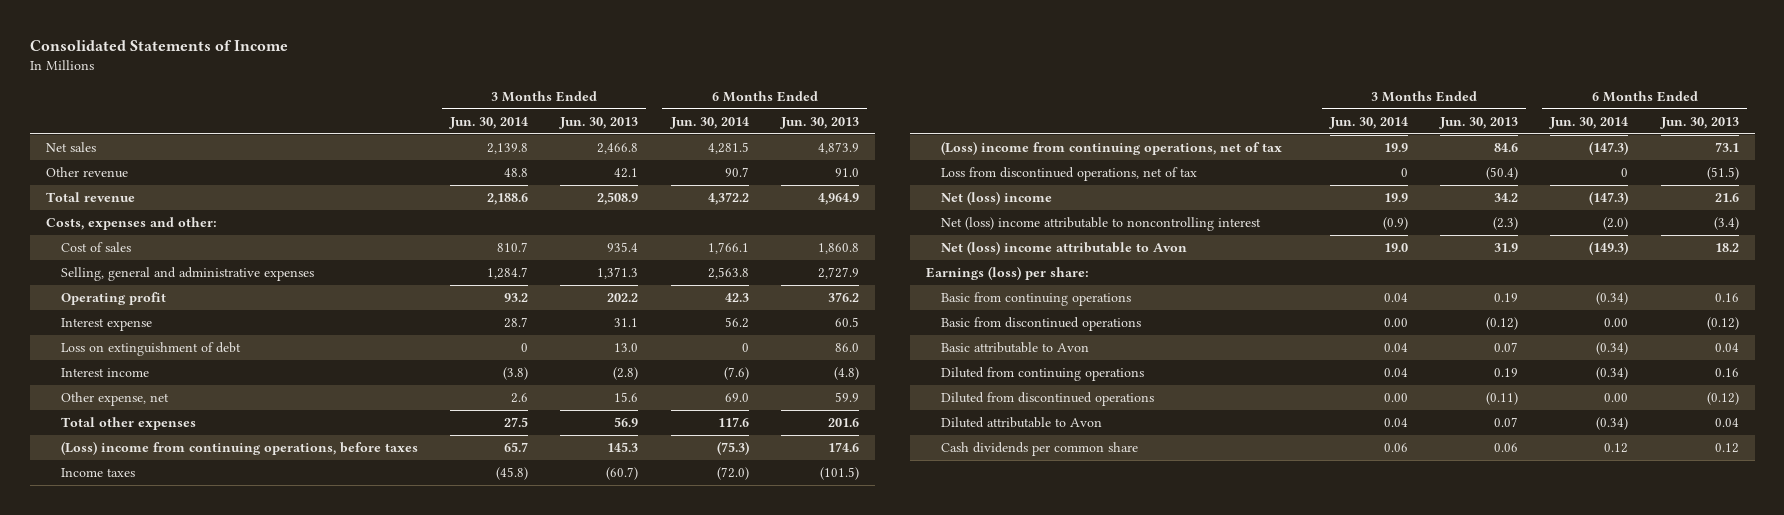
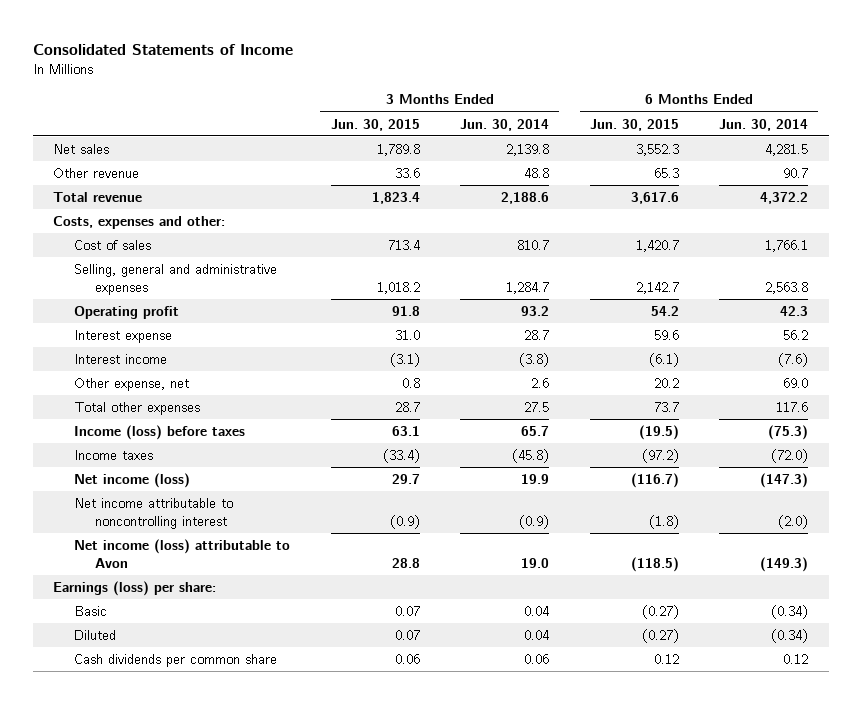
[559,116,639,129] Jun. 30, 2013 -> none
[779,116,859,129] Jun. 30, 2013 -> none
none -> [330,118,420,131] Jun. 30, 2015
none -> [589,118,679,131] Jun. 30, 2015
[60,341,241,356] Loss on extinguishment of debt -> none
[60,440,418,455] (Loss) income from continuing operations, before taxes -> [73,424,245,440] Income (loss) before taxes
[940,140,1282,155] (Loss) income from continuing operations, net of tax -> none
[940,166,1197,181] Loss from discontinued operations, net of tax -> none
[940,190,1052,205] Net (loss) income -> [73,472,190,488] Net income (loss)
[940,216,1261,231] Net (loss) income attributable to noncontrolling interest -> [73,497,233,529] Net income attributable to noncontrolling interest
[940,240,1187,255] Net (loss) income attributable to Avon -> [73,538,290,568] Net income (loss) attributable to Avon
[940,291,1131,306] Basic from continuing operations -> none
[940,316,1141,331] Basic from discontinued operations -> none
[940,366,1144,381] Diluted from continuing operations -> none
[940,391,1154,406] Diluted from discontinued operations -> none
[940,341,1089,353] Basic attributable to Avon -> [73,605,107,616] Basic
[940,416,1102,428] Diluted attributable to Avon -> [73,629,116,640] Diluted

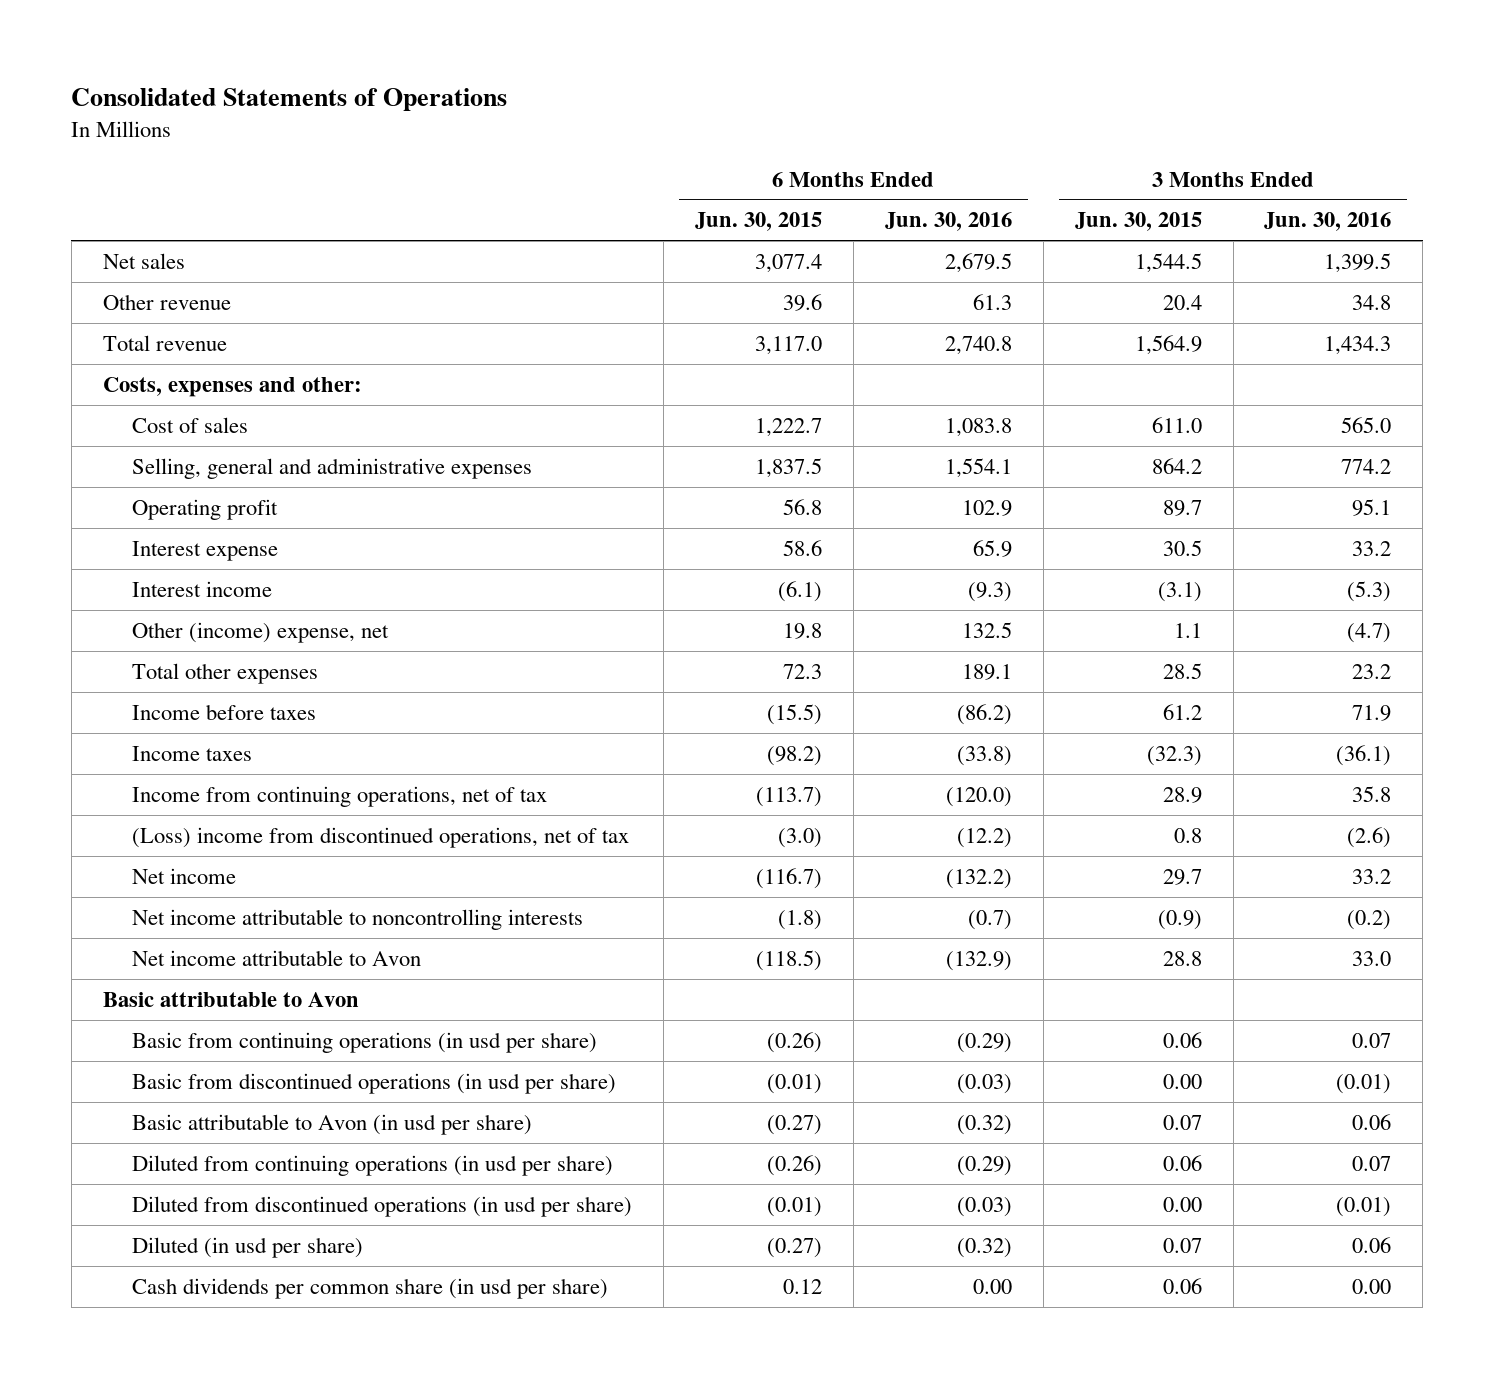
[32,43,293,55] Consolidated Statements of Income -> [71,88,508,112] Consolidated Statements of Operations
[460,118,550,131] Jun. 30, 2014 -> none
[719,118,809,131] Jun. 30, 2014 -> none
none -> [884,212,1012,232] Jun. 30, 2016
none -> [1264,212,1392,232] Jun. 30, 2016
[376,143,420,156] 1,789.8 -> [1134,252,1202,273] 1,544.5
[635,143,679,156] 3,552.3 -> [755,253,823,273] 3,077.4
[394,167,420,178] 33.6 -> [1162,294,1202,310] 20.4
[653,167,679,178] 65.3 -> [783,293,823,311] 39.6
[371,191,420,204] 1,823.4 -> [1134,334,1202,355] 1,564.9
[630,191,679,204] 3,617.6 -> [755,335,823,355] 3,117.0
[387,239,420,250] 713.4 -> [1151,416,1202,433] 611.0
[635,239,679,252] 1,420.7 -> [755,417,823,437] 1,222.7
[376,281,420,294] 1,018.2 -> [1151,457,1202,474] 864.2
[635,281,679,294] 2,142.7 -> [755,457,823,478] 1,837.5
[391,305,420,316] 91.8 -> [1162,499,1202,516] 89.7
[650,305,679,316] 54.2 -> [783,498,823,515] 56.8
[394,329,420,340] 31.0 -> [1162,539,1202,556] 30.5
[653,329,679,340] 59.6 -> [783,539,823,556] 58.6
[73,377,189,391] Other expense, net -> [132,621,390,643] Other (income) expense, net
[401,377,420,388] 0.8 -> [1173,622,1202,638] 1.1
[653,377,679,388] 20.2 -> [783,622,823,639] 19.8
[394,401,420,412] 28.7 -> [1162,662,1202,679] 28.5
[653,401,679,412] 73.7 -> [783,663,823,679] 72.3
[73,424,245,440] Income (loss) before taxes -> [132,703,317,720] Income before taxes
[391,425,420,436] 63.1 -> [1162,703,1202,720] 61.2
[638,424,679,440] (19.5) -> [767,703,823,725] (15.5)
[382,448,420,463] (33.4) -> [1146,745,1202,766] (32.3)
[641,448,679,463] (97.2) -> [767,745,823,766] (98.2)
none -> [132,785,548,807] Income from continuing operations, net of tax
none -> [132,826,630,848] (Loss) income from discontinued operations, net of tax
[73,472,190,488] Net income (loss) -> [132,867,237,884] Net income
[73,497,233,529] Net income attributable to noncontrolling interest -> [132,908,584,930] Net income attributable to noncontrolling interests
[73,538,290,568] Net income (loss) attributable to Avon -> [132,949,422,966] Net income attributable to Avon
[53,580,217,596] Earnings (loss) per share: -> [102,991,359,1007] Basic attributable to Avon
none -> [132,1031,598,1053] Basic from continuing operations (in usd per share)
none -> [132,1072,617,1094] Basic from discontinued operations (in usd per share)
[73,605,107,616] Basic -> [132,1113,533,1135] Basic attributable to Avon (in usd per share)
none -> [132,1154,614,1176] Diluted from continuing operations (in usd per share)
none -> [132,1195,633,1217] Diluted from discontinued operations (in usd per share)
[73,629,116,640] Diluted -> [132,1236,364,1258] Diluted (in usd per share)
[73,653,277,667] Cash dividends per common share -> [132,1277,609,1299] Cash dividends per common share (in usd per share)

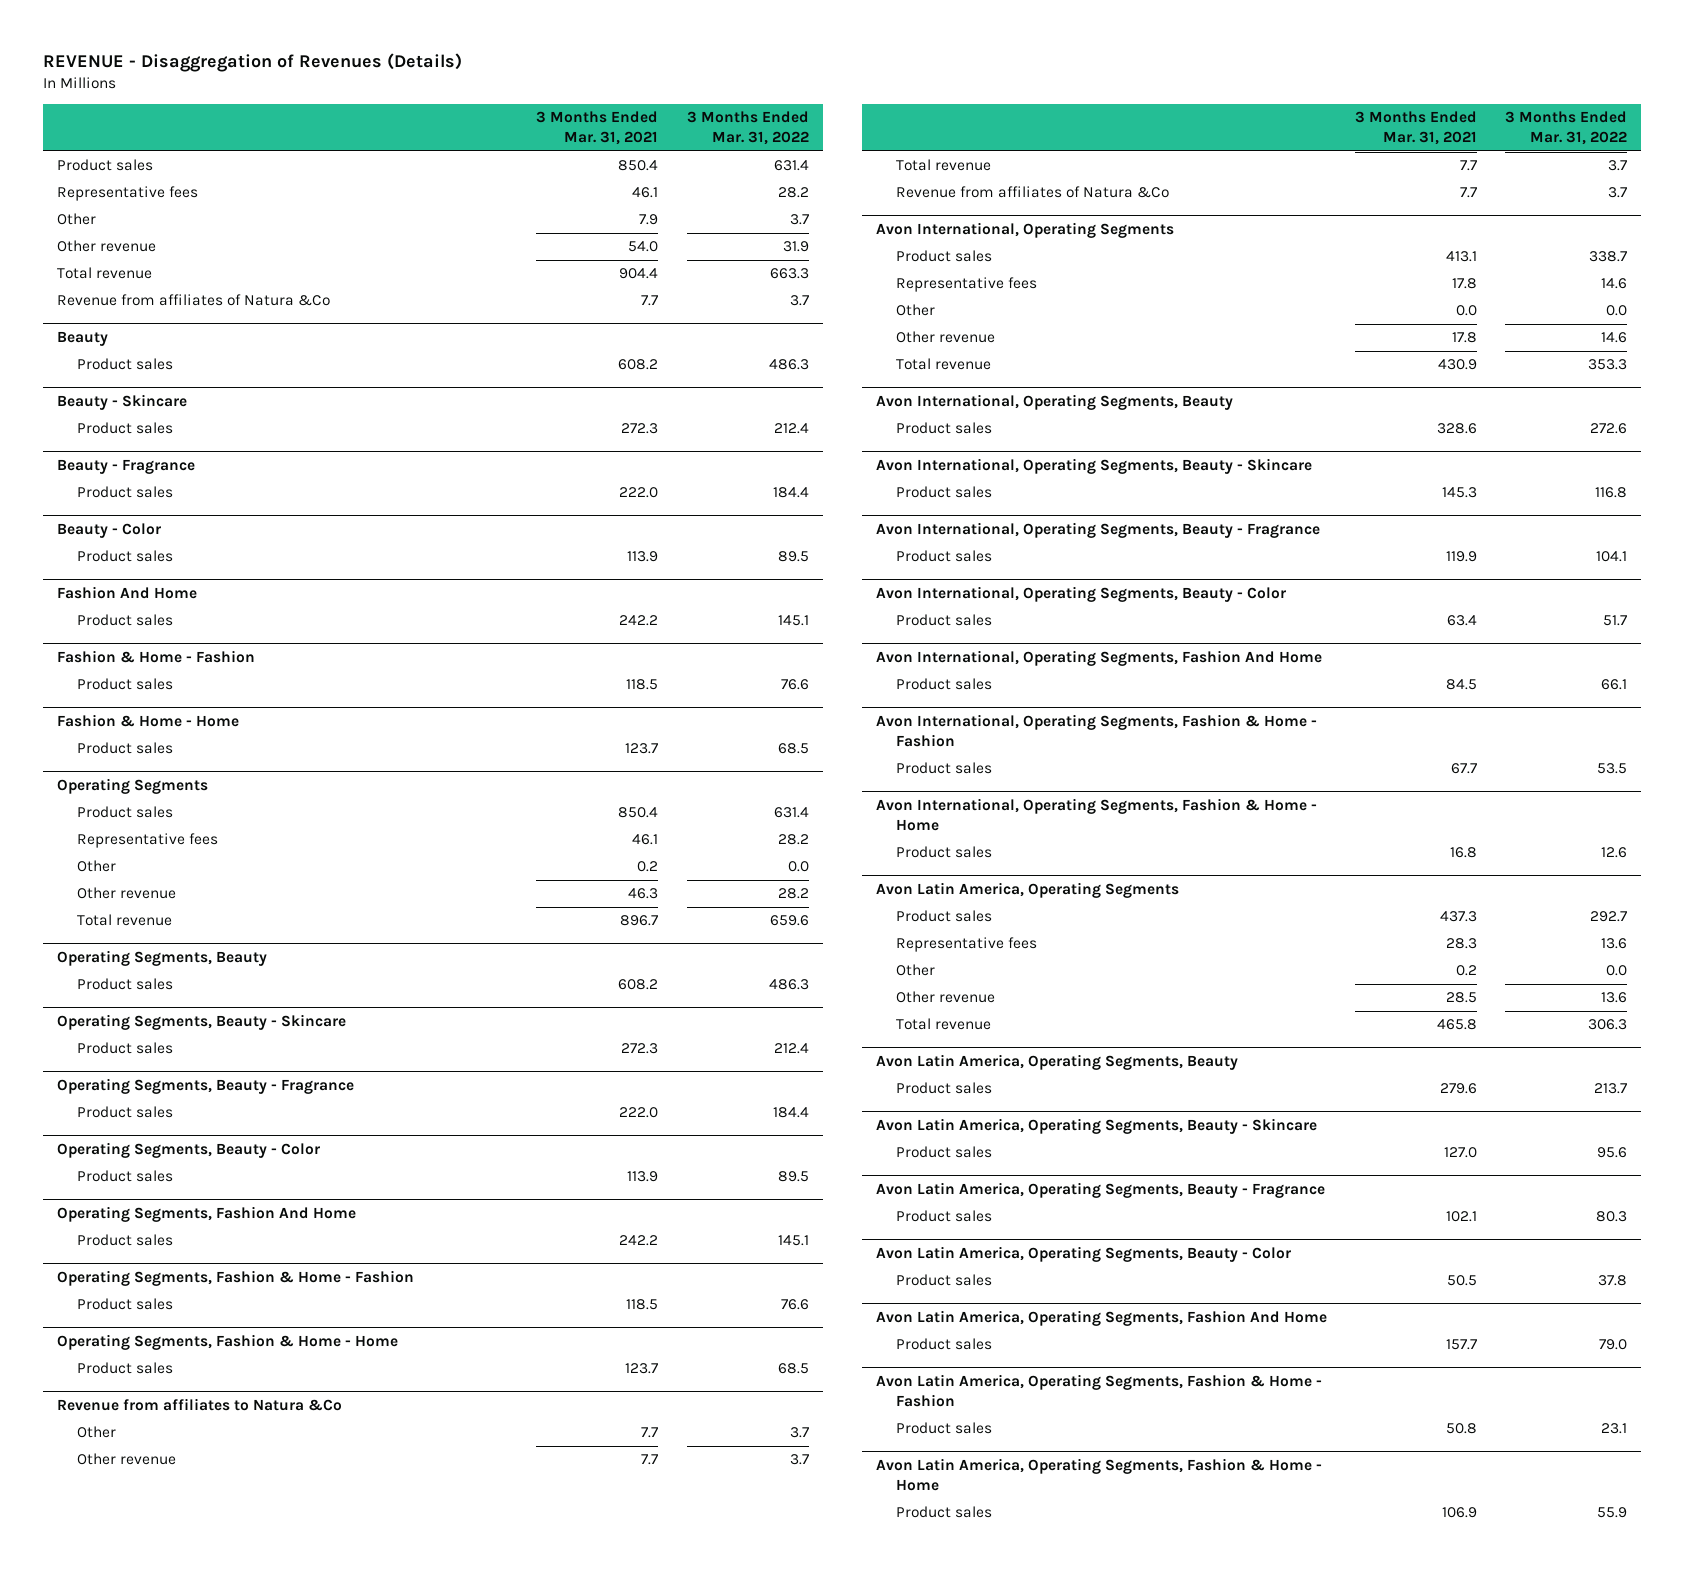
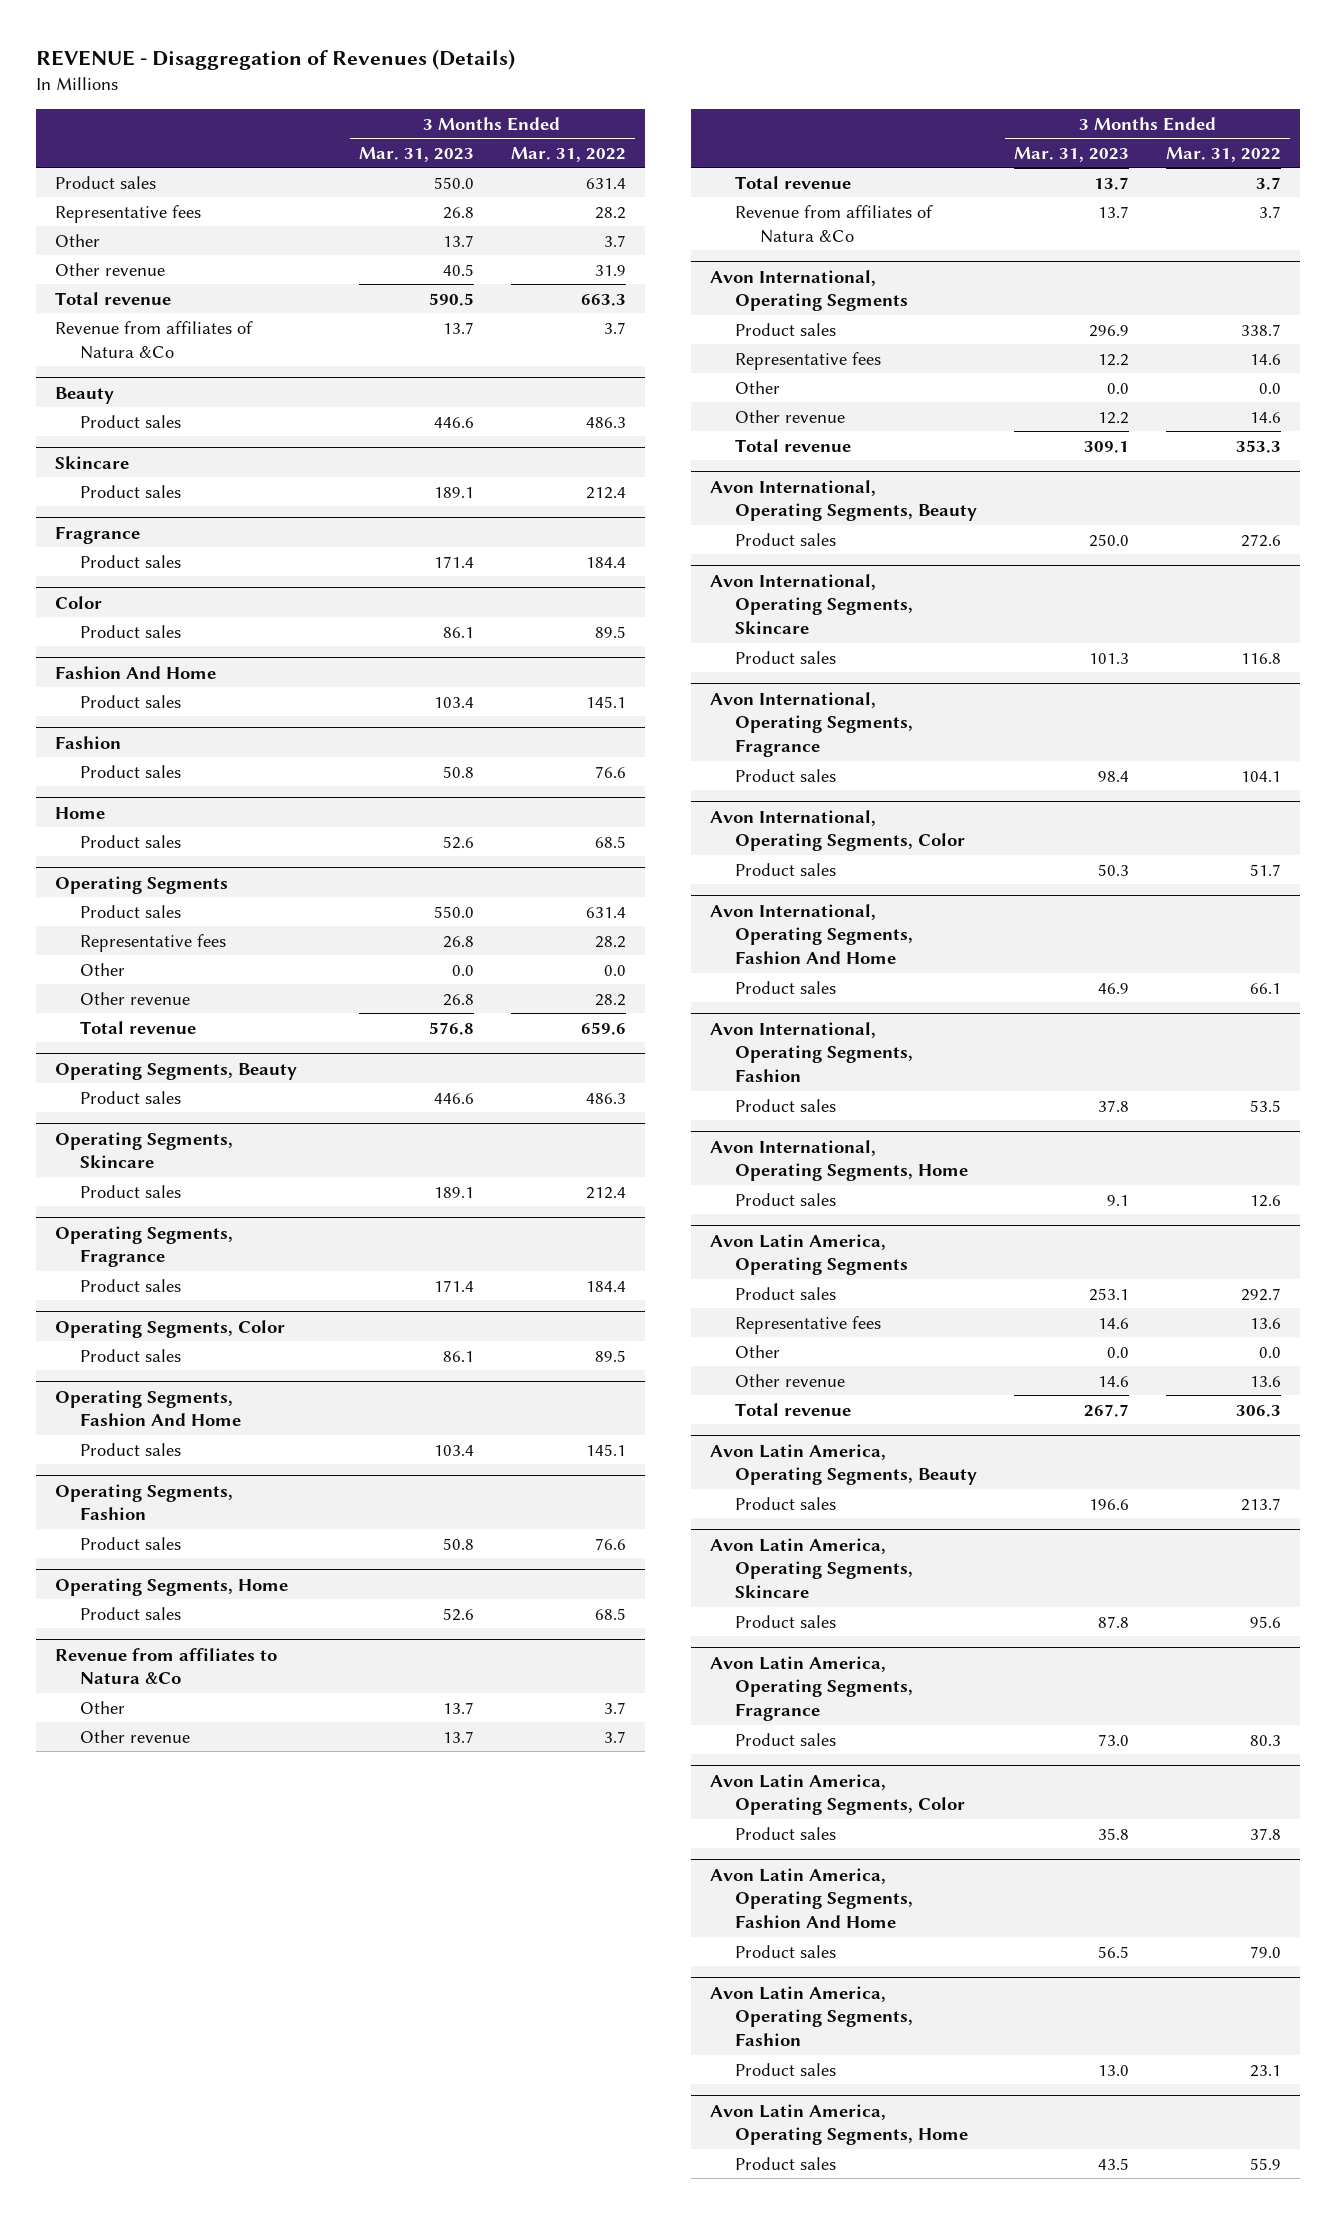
[536,111,659,146] 3 Months Ended Mar. 31, 2021 -> none
none -> [358,146,474,162] Mar. 31, 2023
[57,394,188,411] Beauty - Skincare -> [54,455,129,469] Skincare
[57,459,196,475] Beauty - Fragrance -> [54,525,140,544] Fragrance
[57,523,162,539] Beauty - Color -> [54,595,102,609] Color
[57,650,256,664] Fashion & Home - Fashion -> [54,735,121,749] Fashion
[57,714,240,728] Fashion & Home - Home -> [54,806,105,819] Home
[57,1014,347,1031] Operating Segments, Beauty - Skincare -> [54,1131,233,1169] Operating Segments, Skincare
[57,1078,355,1095] Operating Segments, Beauty - Fragrance -> [54,1225,233,1268] Operating Segments, Fragrance
[57,1142,321,1159] Operating Segments, Beauty - Color -> [54,1319,285,1338] Operating Segments, Color
[57,1270,415,1287] Operating Segments, Fashion & Home - Fashion -> [54,1483,233,1521] Operating Segments, Fashion
[57,1334,399,1351] Operating Segments, Fashion & Home - Home -> [54,1577,288,1596] Operating Segments, Home
[875,458,1312,475] Avon International, Operating Segments, Beauty - Skincare -> [709,573,913,635] Avon International, Operating Segments, Skincare
[875,522,1320,539] Avon International, Operating Segments, Beauty - Fragrance -> [709,691,913,758] Avon International, Operating Segments, Fragrance
[875,586,1286,603] Avon International, Operating Segments, Beauty - Color -> [709,809,965,852] Avon International, Operating Segments, Color
[875,714,1317,748] Avon International, Operating Segments, Fashion & Home - Fashion -> [709,1021,913,1083] Avon International, Operating Segments, Fashion
[875,798,1317,832] Avon International, Operating Segments, Fashion & Home - Home -> [709,1139,968,1182] Avon International, Operating Segments, Home
[875,1118,1317,1135] Avon Latin America, Operating Segments, Beauty - Skincare -> [709,1537,913,1599] Avon Latin America, Operating Segments, Skincare
[875,1182,1325,1199] Avon Latin America, Operating Segments, Beauty - Fragrance -> [709,1655,913,1722] Avon Latin America, Operating Segments, Fragrance
[875,1246,1291,1263] Avon Latin America, Operating Segments, Beauty - Color -> [709,1773,965,1816] Avon Latin America, Operating Segments, Color
[875,1374,1322,1408] Avon Latin America, Operating Segments, Fashion & Home - Fashion -> [709,1985,913,2047] Avon Latin America, Operating Segments, Fashion
[875,1458,1322,1492] Avon Latin America, Operating Segments, Fashion & Home - Home -> [709,2103,968,2146] Avon Latin America, Operating Segments, Home

